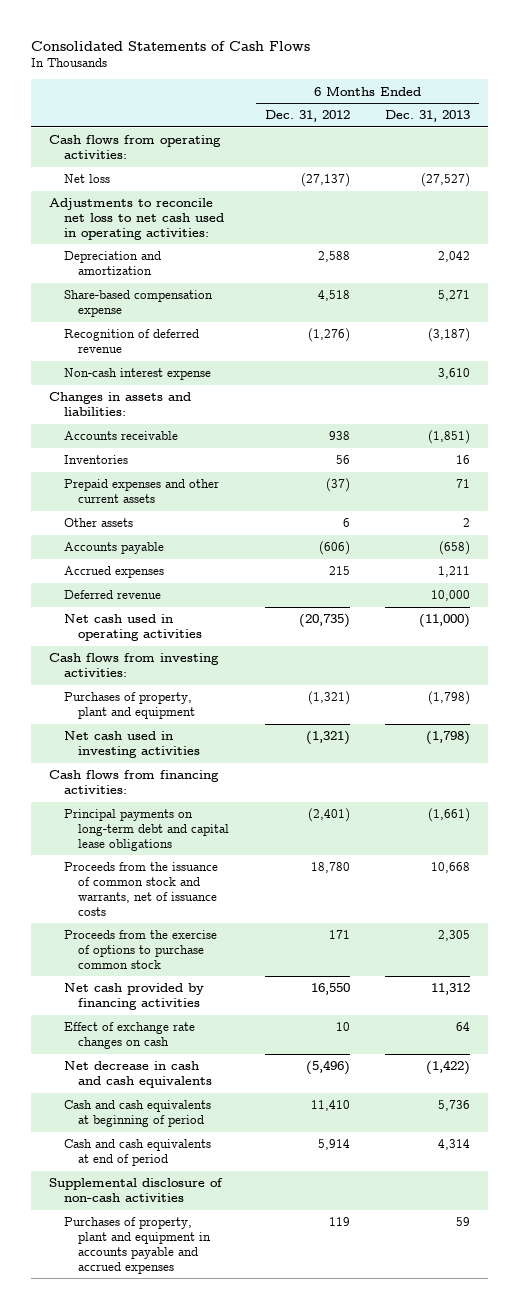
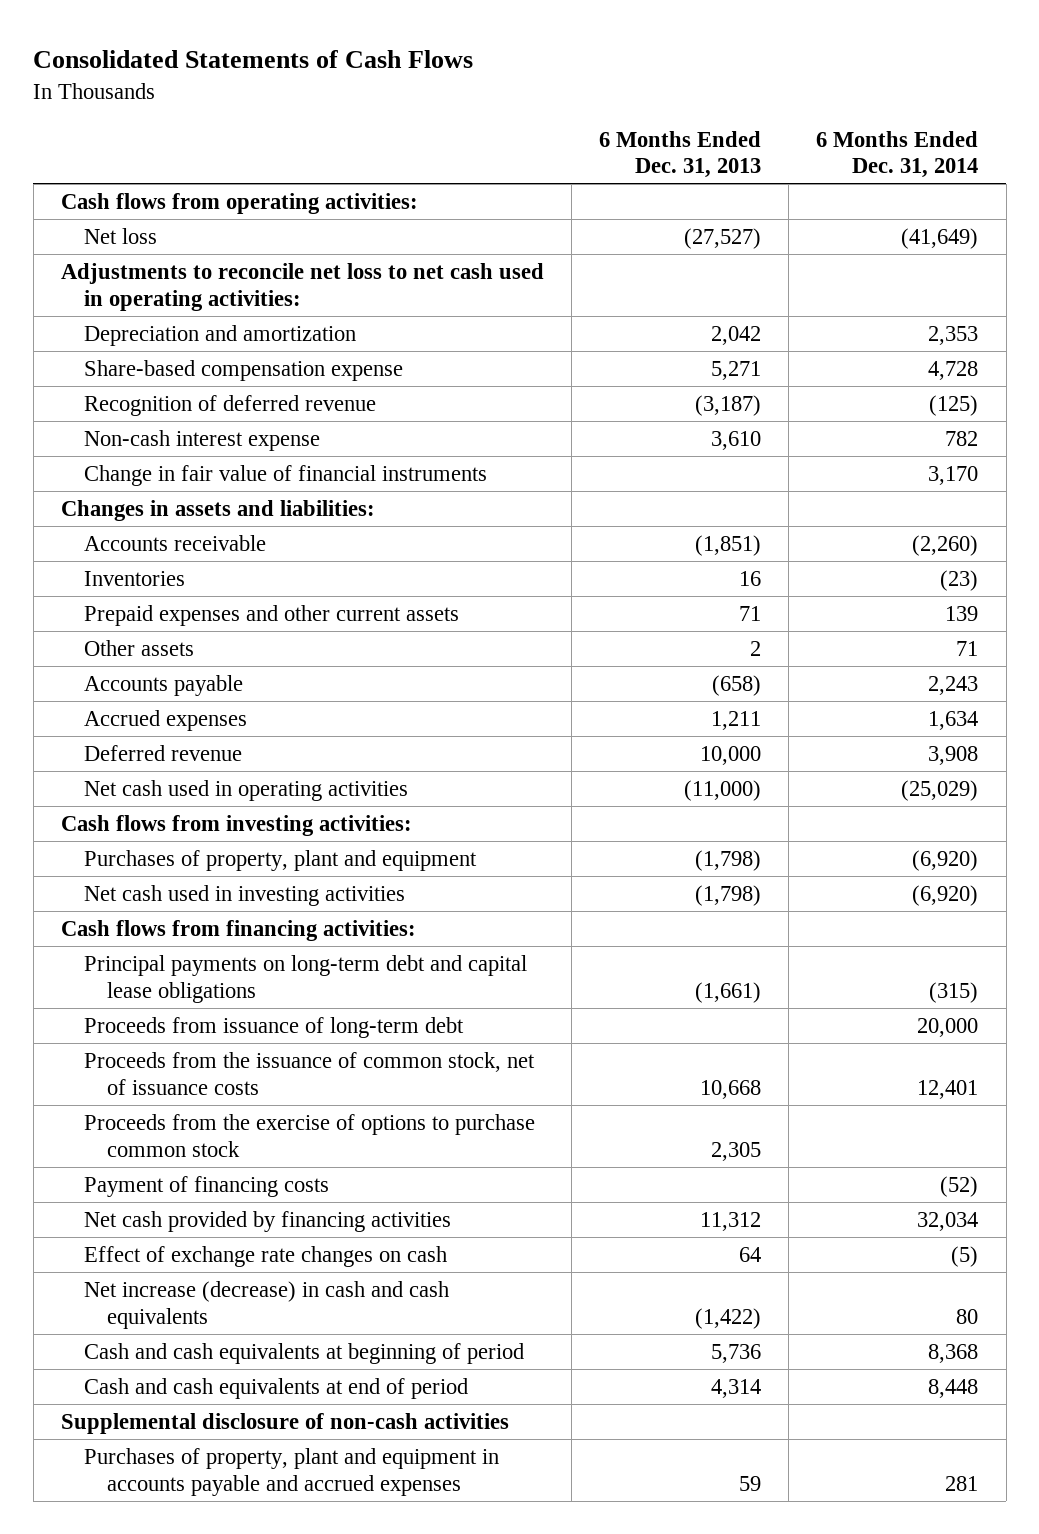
[264,110,350,123] Dec. 31, 2012 -> none
none -> [816,130,979,179] 6 Months Ended Dec. 31, 2014
none -> [84,465,488,487] Change in fair value of financial instruments
none -> [84,1017,465,1039] Proceeds from issuance of long-term debt
[63,862,218,916] Proceeds from the issuance of common stock and warrants, net of issuance costs -> [84,1052,536,1095] Proceeds from the issuance of common stock, net of issuance costs
none -> [84,1176,330,1198] Payment of financing costs
[63,1061,213,1088] Net decrease in cash and cash equivalents -> [84,1281,450,1329] Net increase (decrease) in cash and cash equivalents

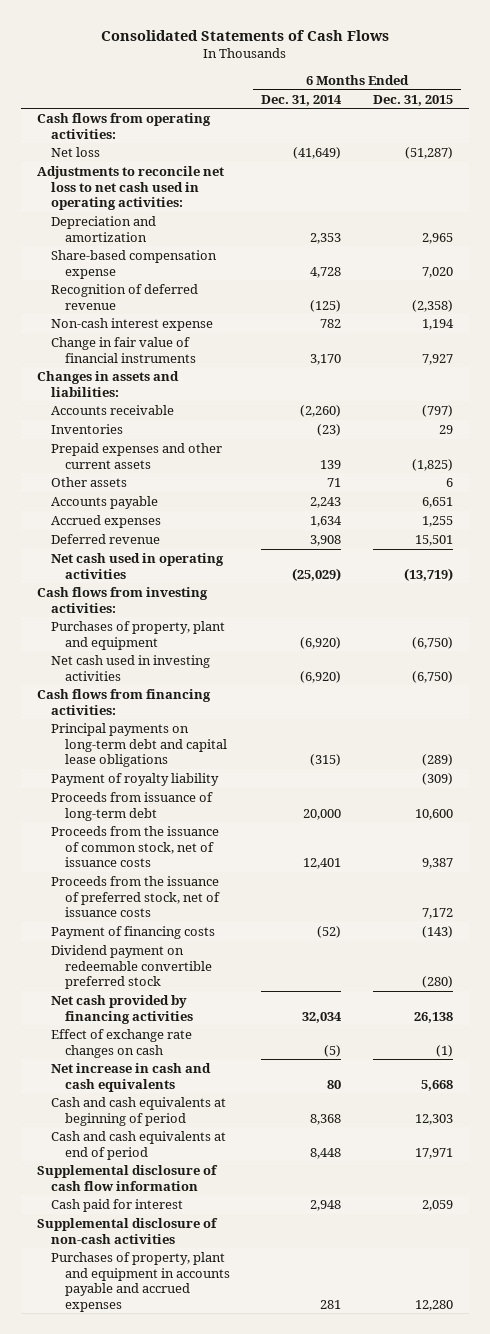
[599,130,762,179] 6 Months Ended Dec. 31, 2013 -> none
none -> [372,94,453,106] Dec. 31, 2015
none -> [50,772,219,786] Payment of royalty liability
[84,1114,536,1157] Proceeds from the exercise of options to purchase common stock -> none
none -> [50,875,220,918] Proceeds from the issuance of preferred stock, net of issuance costs
none -> [50,944,212,990] Dividend payment on redeemable convertible preferred stock
[84,1281,450,1329] Net increase (decrease) in cash and cash equivalents -> [50,1062,211,1092] Net increase in cash and cash equivalents
none -> [36,1164,218,1191] Supplemental disclosure of cash flow information
none -> [50,1198,183,1212] Cash paid for interest

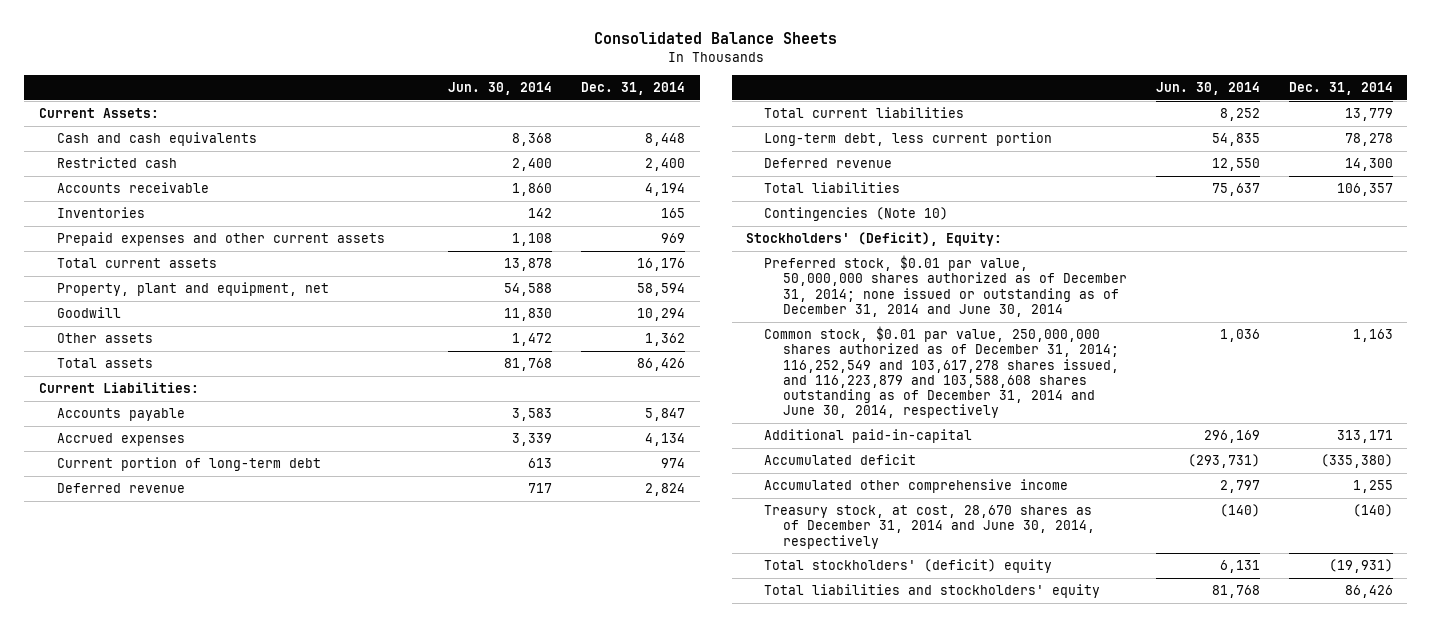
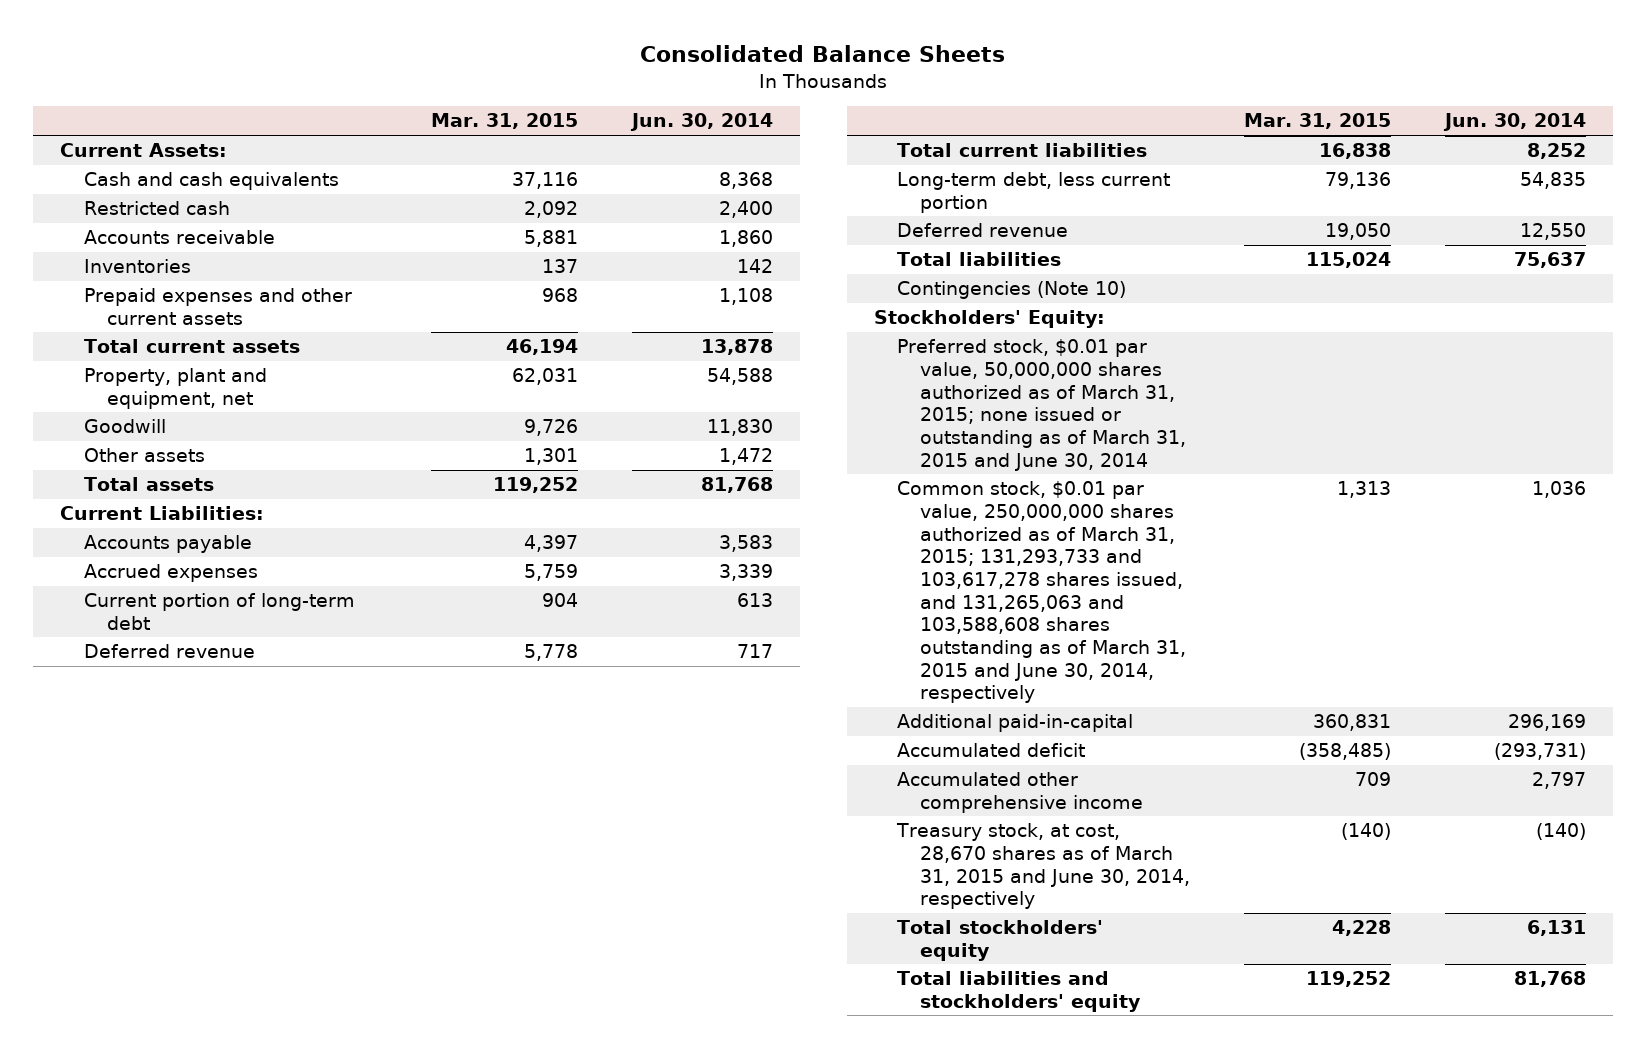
[581,81,686,95] Dec. 31, 2014 -> none
none -> [430,113,578,130] Mar. 31, 2015
[746,232,1003,247] Stockholders' (Deficit), Equity: -> [873,310,1105,329] Stockholders' Equity:
[764,255,1127,317] Preferred stock, $0.01 par value, 50,000,000 shares authorized as of December 31, 2014; none issued or outstanding as of December 31, 2014 and June 30, 2014 -> [896,339,1187,471] Preferred stock, $0.01 par value, 50,000,000 shares authorized as of March 31, 2015; none issued or outstanding as of March 31, 2015 and June 30, 2014
[764,326,1119,419] Common stock, $0.01 par value, 250,000,000 shares authorized as of December 31, 2014; 116,252,549 and 103,617,278 shares issued, and 116,223,879 and 103,588,608 shares outstanding as of December 31, 2014 and June 30, 2014, respectively -> [896,481,1187,704] Common stock, $0.01 par value, 250,000,000 shares authorized as of March 31, 2015; 131,293,733 and 103,617,278 shares issued, and 131,265,063 and 103,588,608 shares outstanding as of March 31, 2015 and June 30, 2014, respectively
[764,505,1095,549] Treasury stock, at cost, 28,670 shares as of December 31, 2014 and June 30, 2014, respectively -> [895,823,1191,910] Treasury stock, at cost, 28,670 shares as of March 31, 2015 and June 30, 2014, respectively
[764,559,1053,574] Total stockholders' (deficit) equity -> [896,920,1103,961] Total stockholders' equity

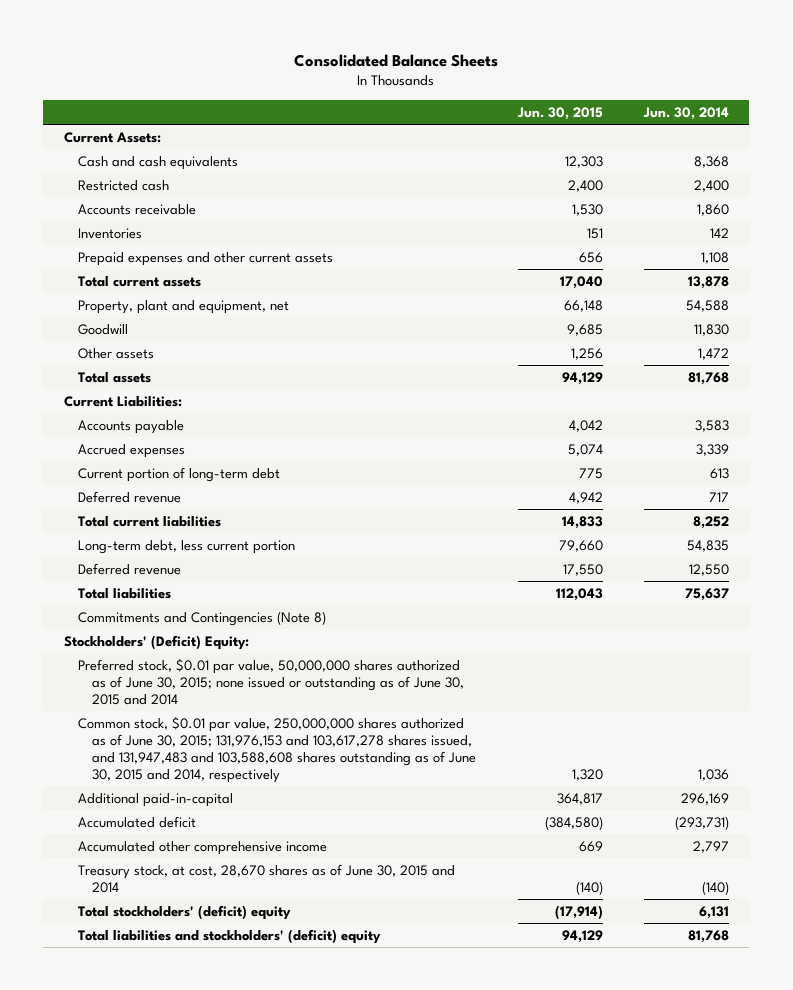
[430,113,578,130] Mar. 31, 2015 -> none
none -> [516,106,603,120] Jun. 30, 2015
[896,281,1126,300] Contingencies (Note 10) -> [78,610,327,626] Commitments and Contingencies (Note 8)
[873,310,1105,329] Stockholders' Equity: -> [63,634,249,650] Stockholders' (Deficit) Equity:
[896,339,1187,471] Preferred stock, $0.01 par value, 50,000,000 shares authorized as of March 31, 2015; none issued or outstanding as of March 31, 2015 and June 30, 2014 -> [78,657,465,705] Preferred stock, $0.01 par value, 50,000,000 shares authorized as of June 30, 2015; none issued or outstanding as of June 30, 2015 and 2014
[896,481,1187,704] Common stock, $0.01 par value, 250,000,000 shares authorized as of March 31, 2015; 131,293,733 and 103,617,278 shares issued, and 131,265,063 and 103,588,608 shares outstanding as of March 31, 2015 and June 30, 2014, respectively -> [78,715,477,783] Common stock, $0.01 par value, 250,000,000 shares authorized as of June 30, 2015; 131,976,153 and 103,617,278 shares issued, and 131,947,483 and 103,588,608 shares outstanding as of June 30, 2015 and 2014, respectively
[895,823,1191,910] Treasury stock, at cost, 28,670 shares as of March 31, 2015 and June 30, 2014, respectively -> [78,863,456,893] Treasury stock, at cost, 28,670 shares as of June 30, 2015 and 2014
[896,920,1103,961] Total stockholders' equity -> [78,904,292,920] Total stockholders' (deficit) equity
[896,971,1142,1012] Total liabilities and stockholders' equity -> [78,928,382,944] Total liabilities and stockholders' (deficit) equity

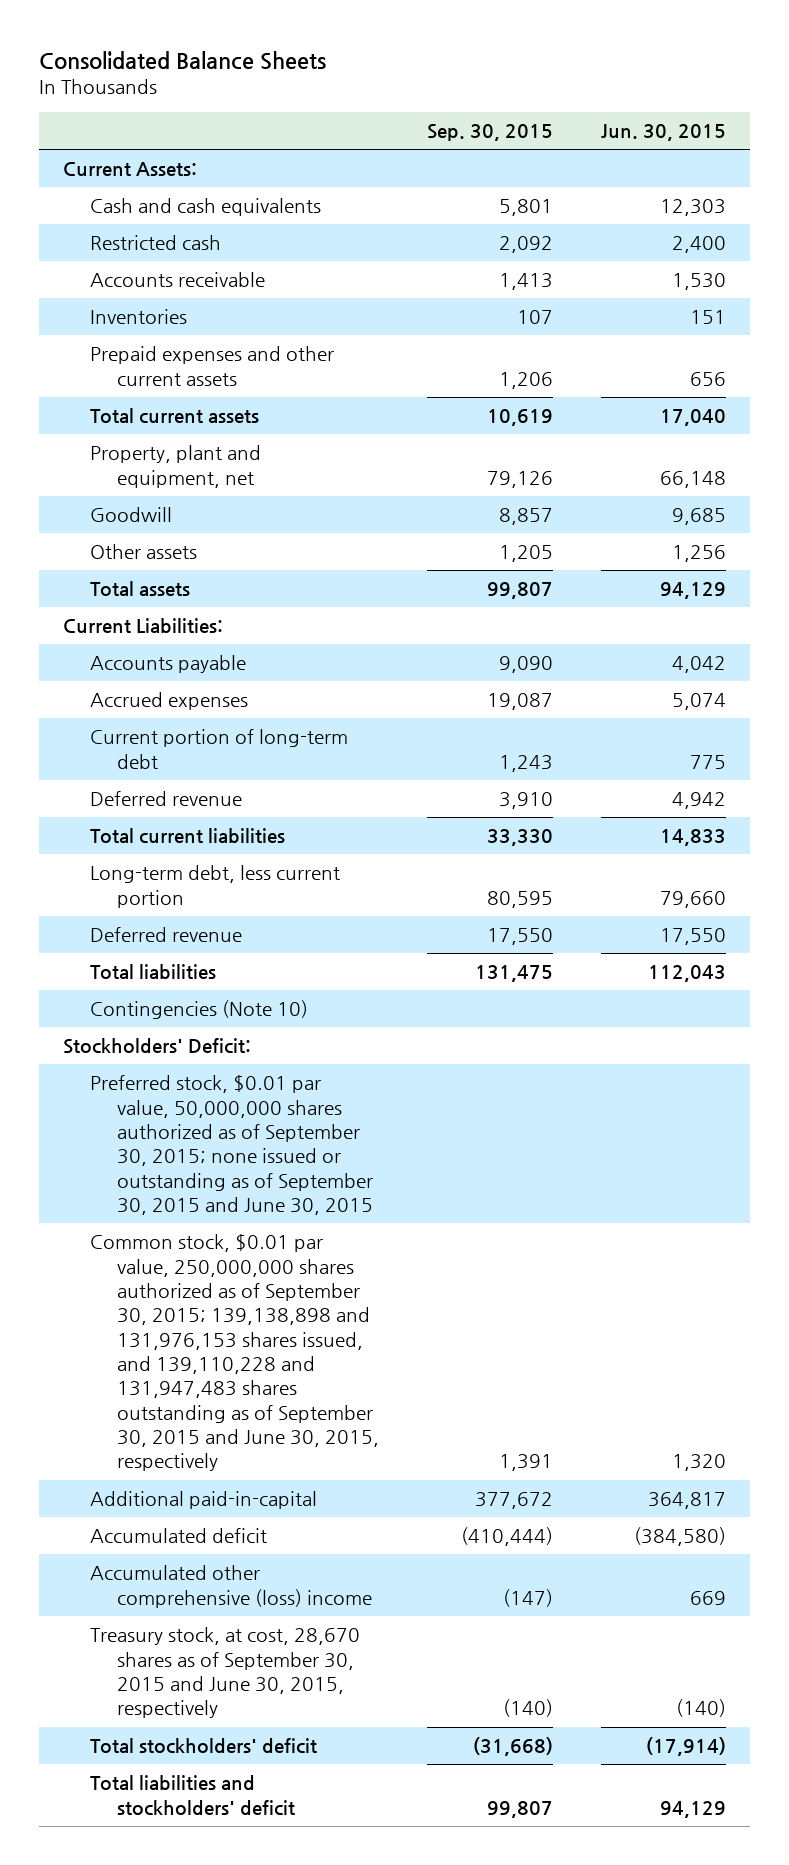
[642,106,729,120] Jun. 30, 2014 -> none
none -> [426,124,553,142] Sep. 30, 2015
[78,610,327,626] Commitments and Contingencies (Note 8) -> [89,1000,308,1020] Contingencies (Note 10)
[63,634,249,650] Stockholders' (Deficit) Equity: -> [62,1038,251,1055] Stockholders' Deficit:
[78,657,465,705] Preferred stock, $0.01 par value, 50,000,000 shares authorized as of June 30, 2015; none issued or outstanding as of June 30, 2015 and 2014 -> [89,1075,373,1216] Preferred stock, $0.01 par value, 50,000,000 shares authorized as of September 30, 2015; none issued or outstanding as of September 30, 2015 and June 30, 2015
[78,715,477,783] Common stock, $0.01 par value, 250,000,000 shares authorized as of June 30, 2015; 131,976,153 and 103,617,278 shares issued, and 131,947,483 and 103,588,608 shares outstanding as of June 30, 2015 and 2014, respectively -> [89,1234,379,1472] Common stock, $0.01 par value, 250,000,000 shares authorized as of September 30, 2015; 139,138,898 and 131,976,153 shares issued, and 139,110,228 and 131,947,483 shares outstanding as of September 30, 2015 and June 30, 2015, respectively
[78,840,328,855] Accumulated other comprehensive income -> [89,1565,372,1608] Accumulated other comprehensive (loss) income
[78,863,456,893] Treasury stock, at cost, 28,670 shares as of June 30, 2015 and 2014 -> [89,1627,360,1719] Treasury stock, at cost, 28,670 shares as of September 30, 2015 and June 30, 2015, respectively
[78,904,292,920] Total stockholders' (deficit) equity -> [89,1738,317,1755] Total stockholders' deficit
[78,928,382,944] Total liabilities and stockholders' (deficit) equity -> [89,1775,295,1816] Total liabilities and stockholders' deficit

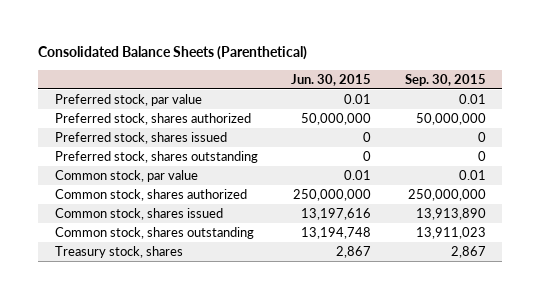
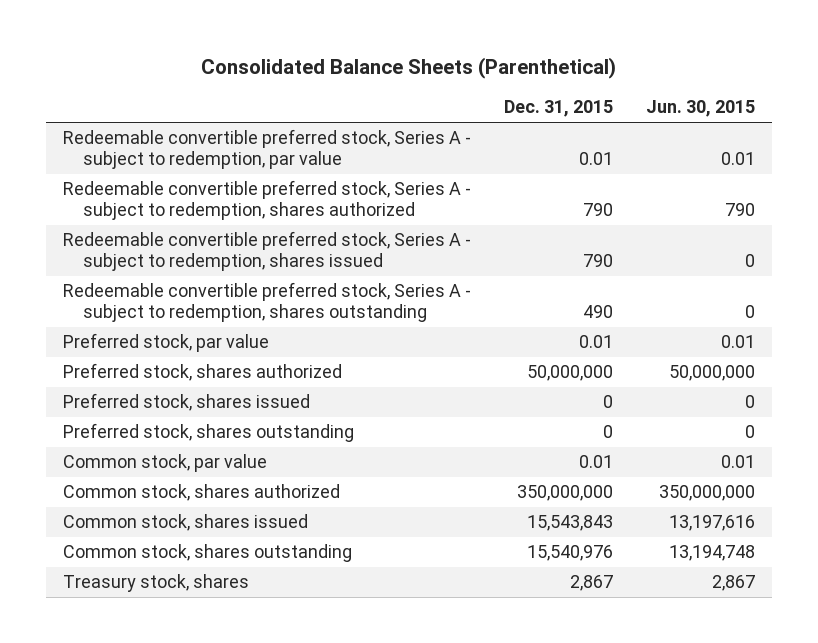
[404,73,486,86] Sep. 30, 2015 -> none
none -> [503,100,613,118] Dec. 31, 2015
none -> [62,129,471,170] Redeemable convertible preferred stock, Series A - subject to redemption, par value
none -> [62,180,471,221] Redeemable convertible preferred stock, Series A - subject to redemption, shares authorized
none -> [62,231,471,272] Redeemable convertible preferred stock, Series A - subject to redemption, shares issued
none -> [62,282,471,323] Redeemable convertible preferred stock, Series A - subject to redemption, shares outstanding
[293,189,372,202] 250,000,000 -> [659,485,756,502] 350,000,000

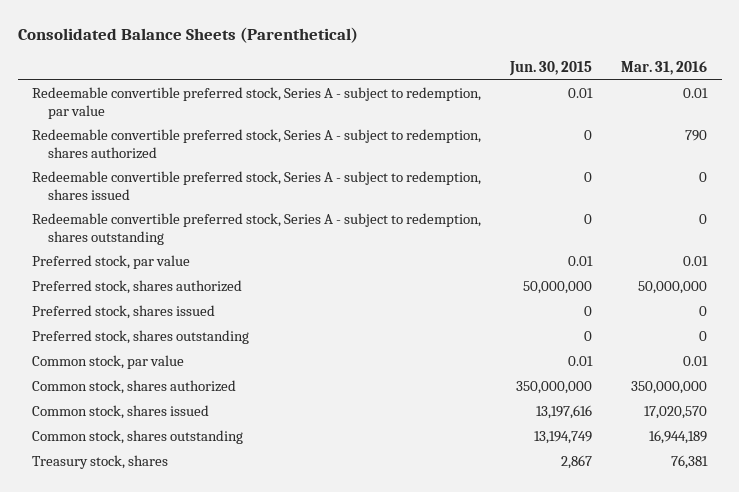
[503,100,613,118] Dec. 31, 2015 -> none
none -> [621,61,708,76] Mar. 31, 2016
[725,203,756,217] 790 -> [584,130,593,141] 0
[669,545,756,562] 13,194,748 -> [534,431,593,445] 13,194,749

